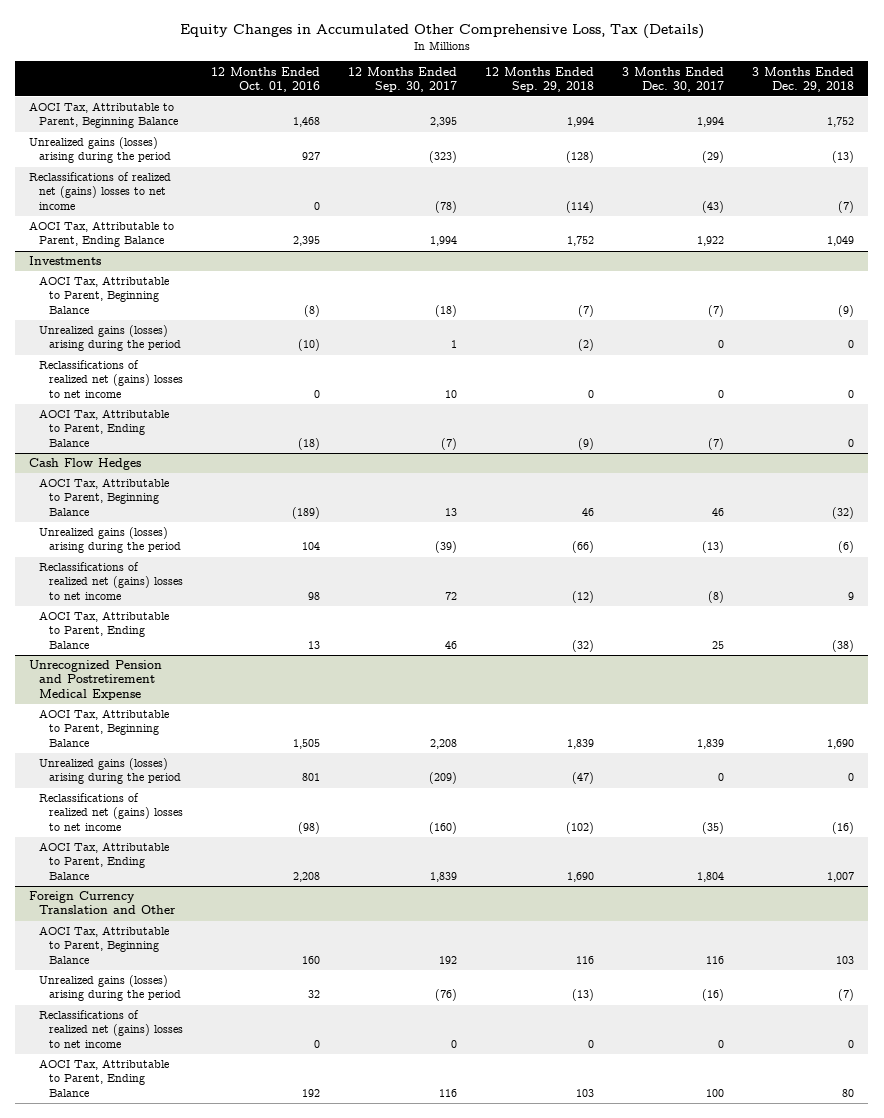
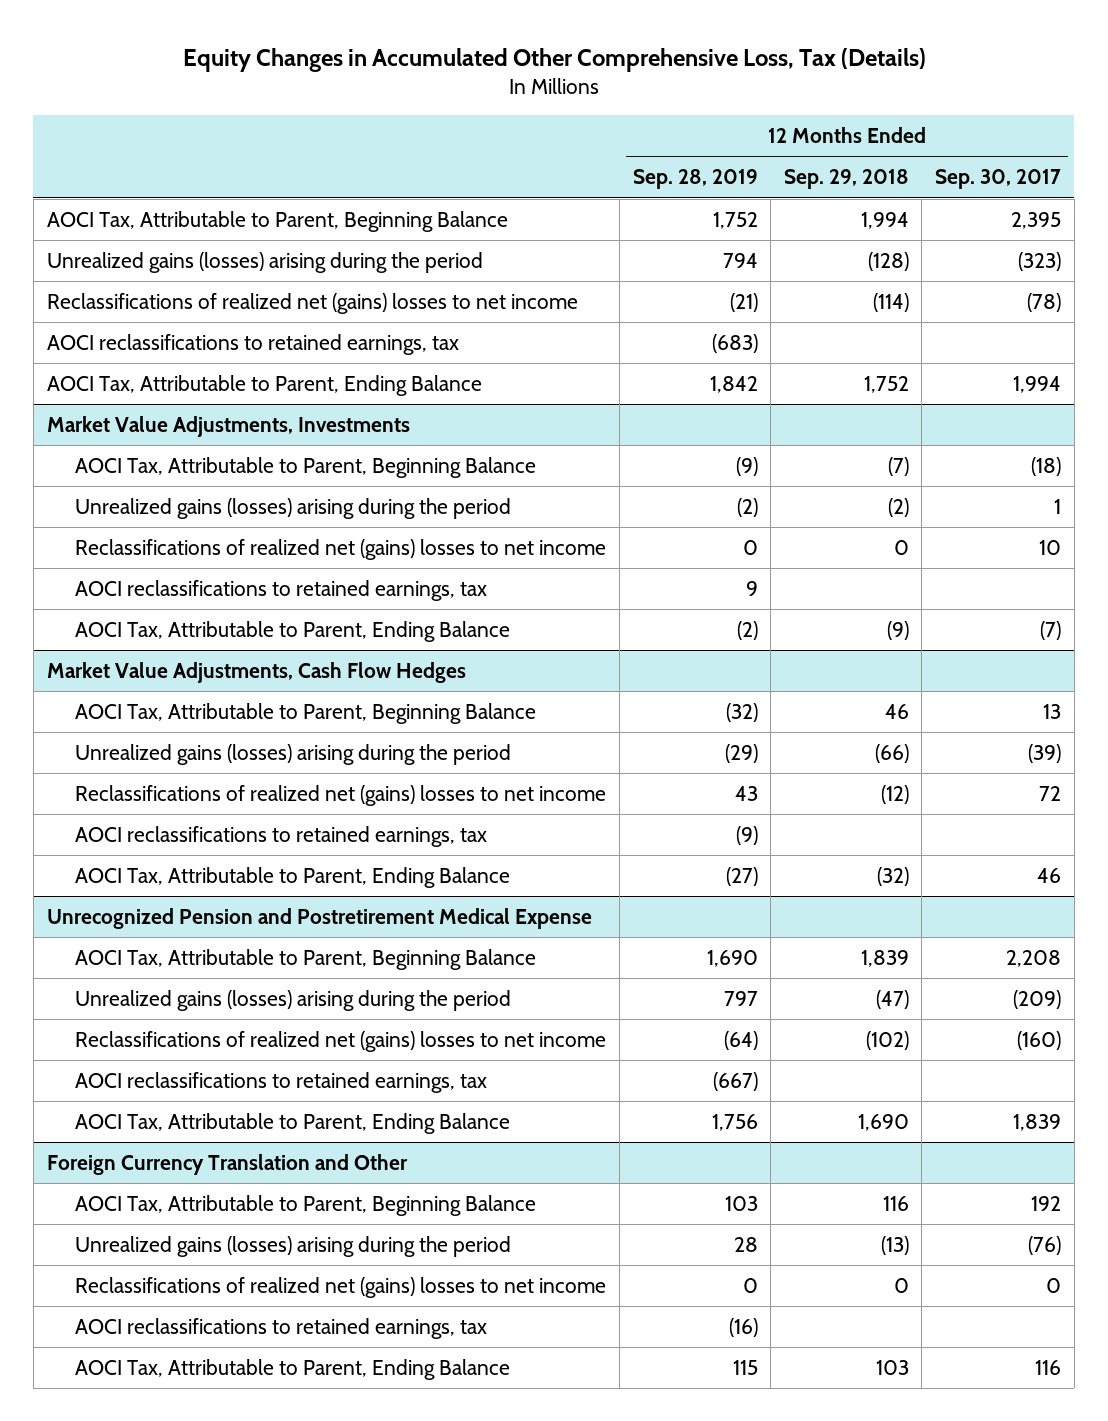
[210,66,320,92] 12 Months Ended Oct. 01, 2016 -> none
[622,66,725,92] 3 Months Ended Dec. 30, 2017 -> none
[752,66,855,92] 3 Months Ended Dec. 29, 2018 -> none
none -> [632,169,758,190] Sep. 28, 2019
none -> [46,333,459,355] AOCI reclassifications to retained earnings, tax
[29,256,102,266] Investments -> [46,415,410,437] Market Value Adjustments, Investments
none -> [75,579,488,601] AOCI reclassifications to retained earnings, tax
[29,458,142,471] Cash Flow Hedges -> [46,661,466,683] Market Value Adjustments, Cash Flow Hedges
none -> [75,825,488,847] AOCI reclassifications to retained earnings, tax
none -> [75,1071,488,1093] AOCI reclassifications to retained earnings, tax
none -> [75,1317,488,1339] AOCI reclassifications to retained earnings, tax

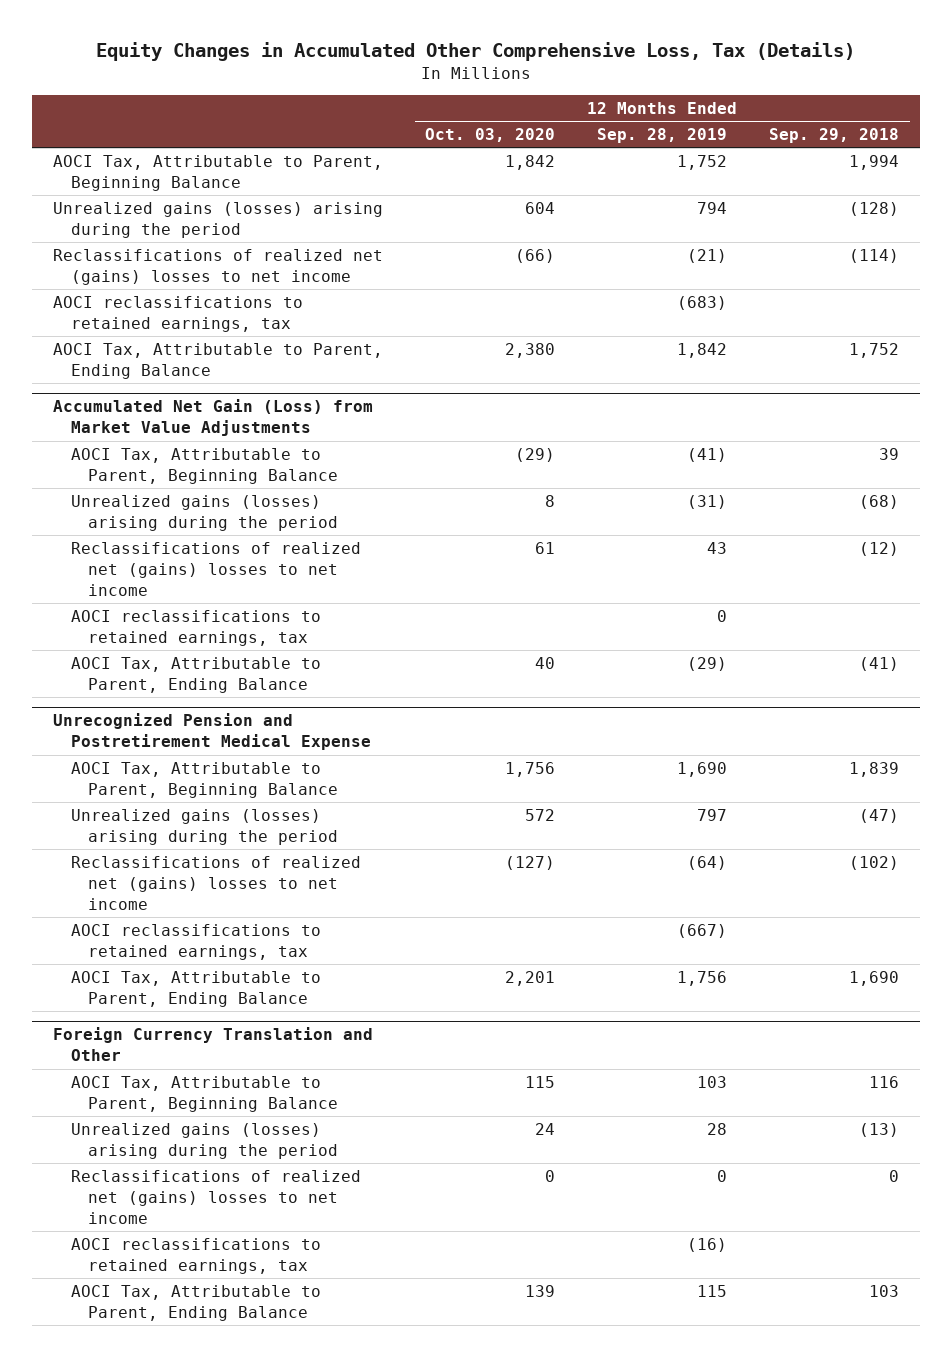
[935,169,1062,190] Sep. 30, 2017 -> none
none -> [425,128,556,143] Oct. 03, 2020
[46,415,410,437] Market Value Adjustments, Investments -> none
[75,538,607,560] Reclassifications of realized net (gains) losses to net income -> none
[75,579,488,601] AOCI reclassifications to retained earnings, tax -> none
[75,620,511,642] AOCI Tax, Attributable to Parent, Ending Balance -> none
[46,661,466,683] Market Value Adjustments, Cash Flow Hedges -> none
[75,702,537,724] AOCI Tax, Attributable to Parent, Beginning Balance -> none
[75,743,512,765] Unrealized gains (losses) arising during the period -> none
none -> [52,399,373,437] Accumulated Net Gain (Loss) from Market Value Adjustments
[735,456,758,476] (9) -> [687,447,728,462] (41)
[887,456,909,476] (7) -> [879,447,900,460] 39
[736,497,758,517] (2) -> [687,494,728,509] (31)
[887,497,909,517] (2) -> [859,494,900,509] (68)
[735,825,758,845] (9) -> [717,609,728,622] 0
[725,866,758,886] (27) -> [687,656,728,671] (29)
[876,866,909,886] (32) -> [859,656,900,671] (41)

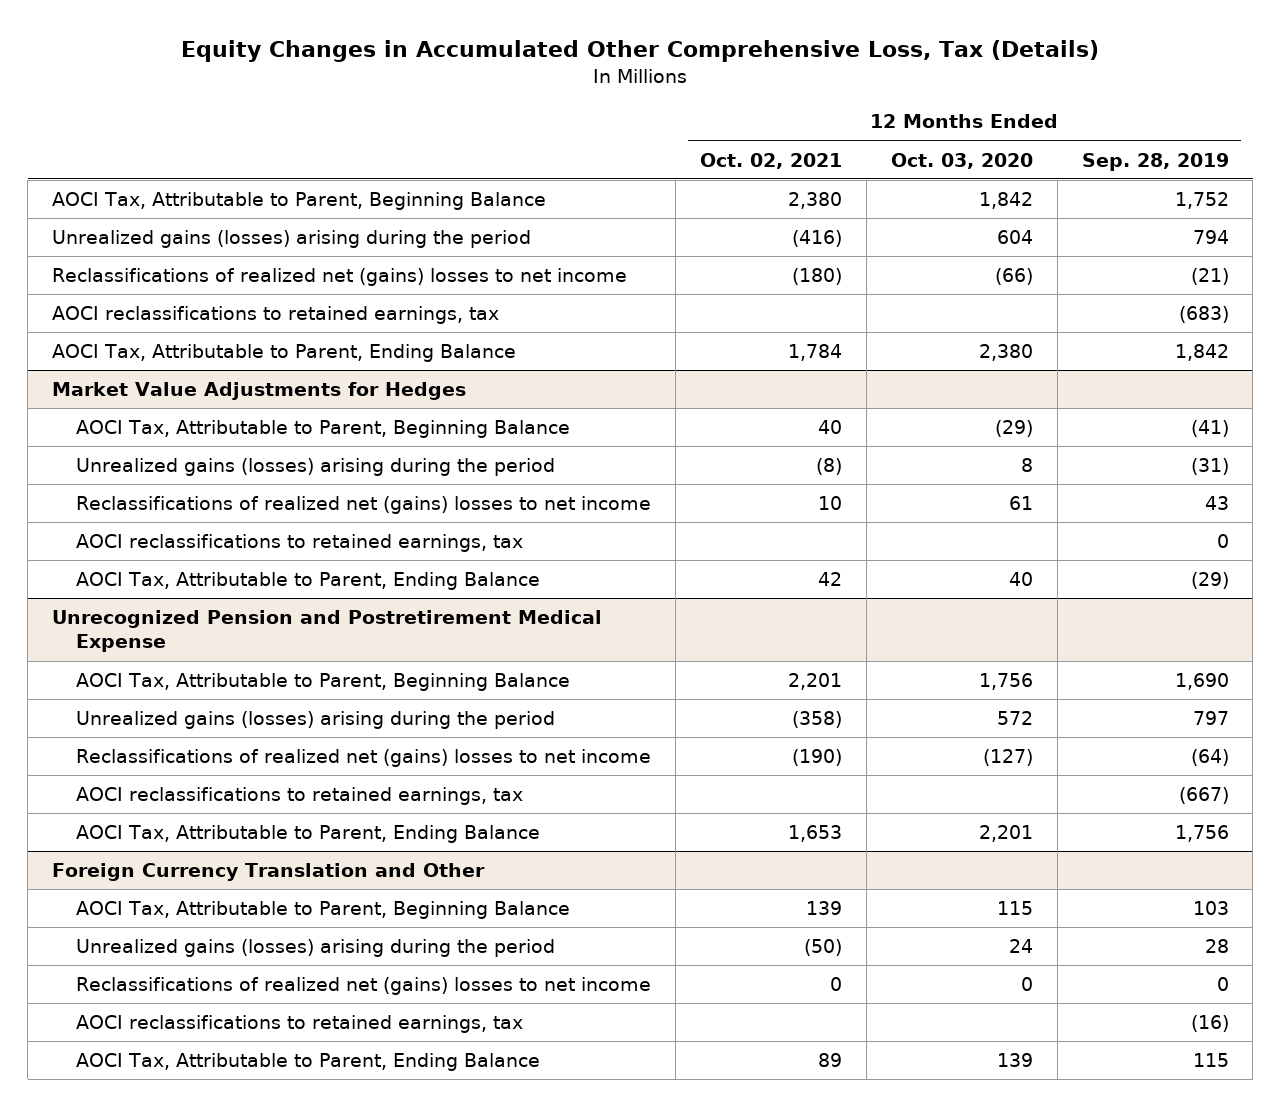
[769,128,900,144] Sep. 29, 2018 -> none
none -> [700,152,843,169] Oct. 02, 2021
[52,399,373,437] Accumulated Net Gain (Loss) from Market Value Adjustments -> [51,382,466,401] Market Value Adjustments for Hedges

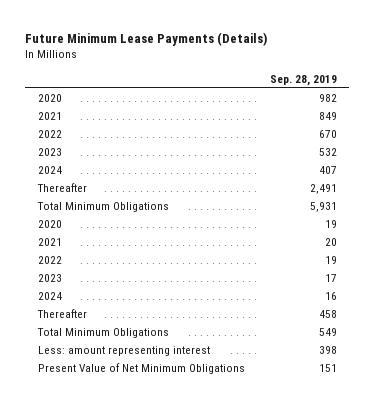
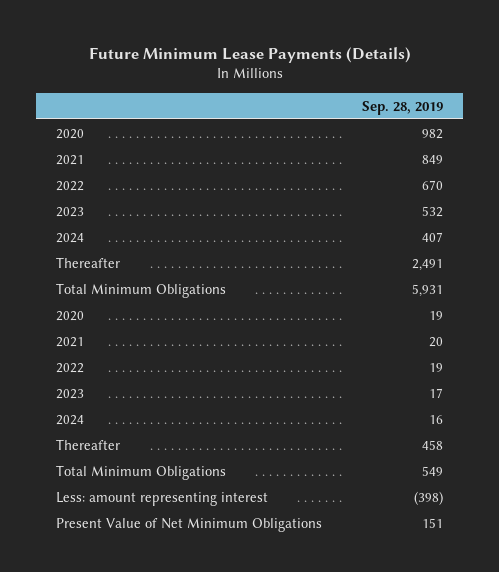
[318,345,337,354] 398 -> [413,490,443,505] (398)

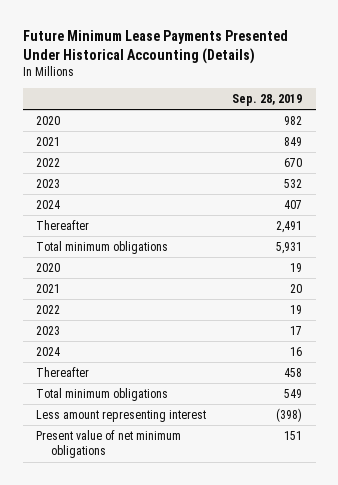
[88,46,411,63] Future Minimum Lease Payments (Details) -> [22,30,288,64] Future Minimum Lease Payments Presented Under Historical Accounting (Details)
[56,282,227,298] Total Minimum Obligations -> [35,240,168,254] Total minimum obligations
[56,464,227,480] Total Minimum Obligations -> [35,387,168,401] Total minimum obligations
[56,491,269,506] Less: amount representing interest -> [35,409,206,422] Less amount representing interest
[56,517,323,532] Present Value of Net Minimum Obligations -> [35,429,181,459] Present value of net minimum obligations

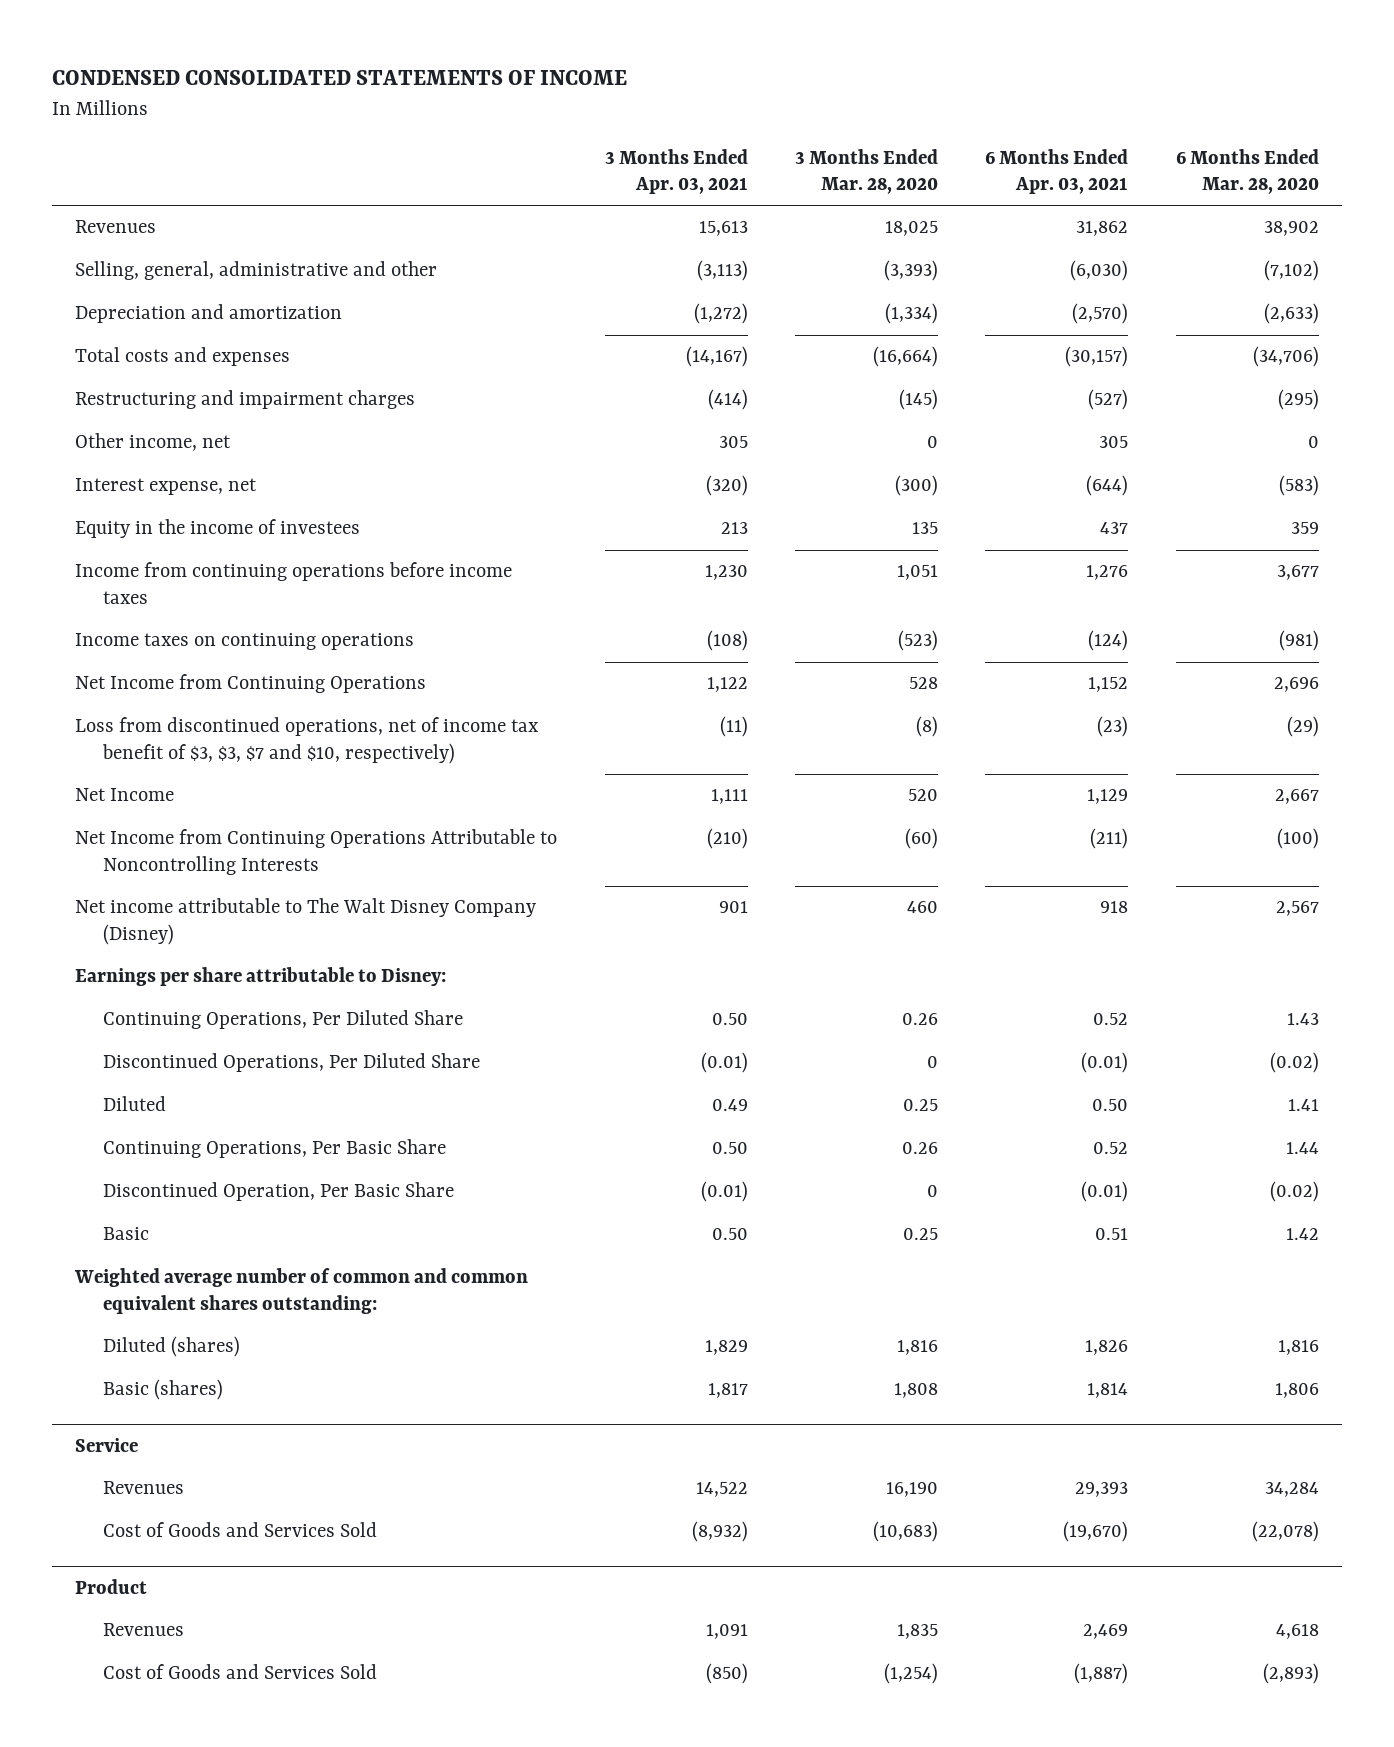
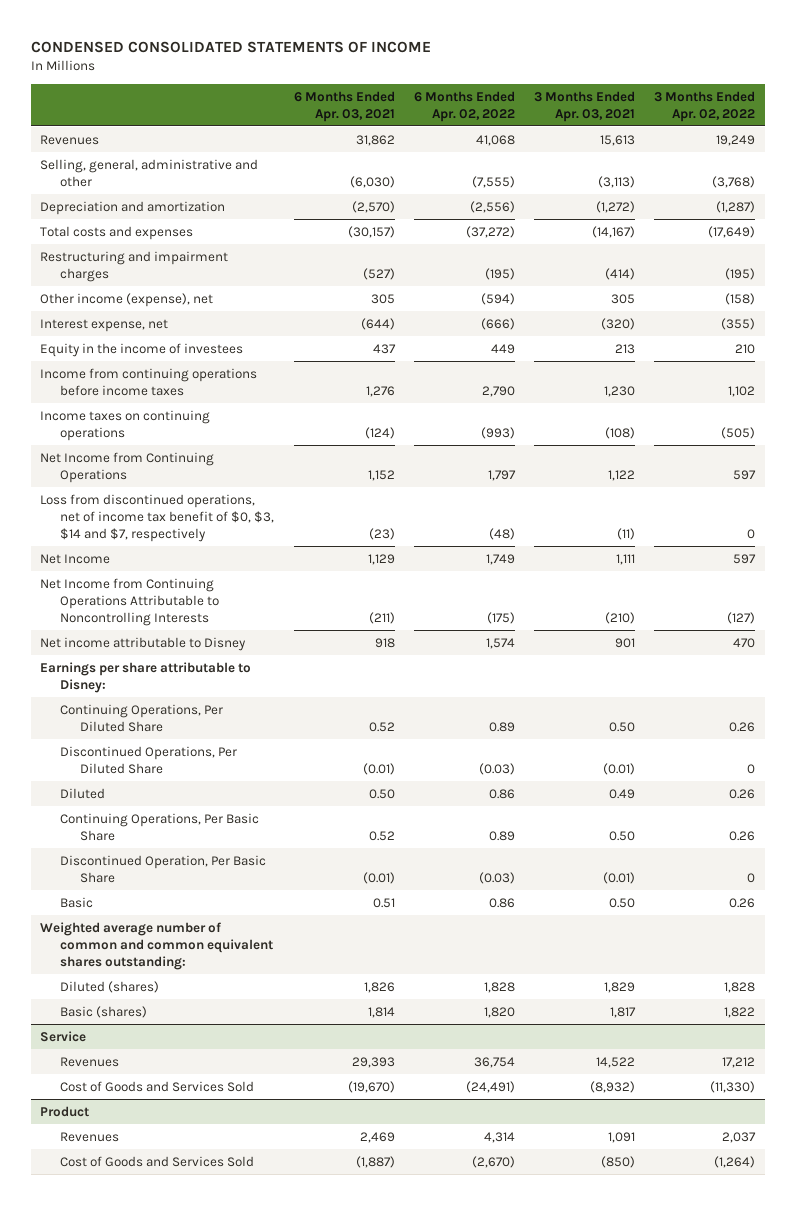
[795,148,939,194] 3 Months Ended Mar. 28, 2020 -> none
[1175,148,1319,194] 6 Months Ended Mar. 28, 2020 -> none
none -> [413,90,515,122] 6 Months Ended Apr. 02, 2022
none -> [654,90,756,122] 3 Months Ended Apr. 02, 2022
[75,433,232,452] Other income, net -> [40,292,214,307] Other income (expense), net
[75,717,539,764] Loss from discontinued operations, net of income tax benefit of $3, $3, $7 and $10, respectively) -> [40,493,275,543] Loss from discontinued operations, net of income tax benefit of $0, $3, $14 and $7, respectively
[75,898,537,945] Net income attributable to The Walt Disney Company (Disney) -> [40,636,247,651] Net income attributable to Disney

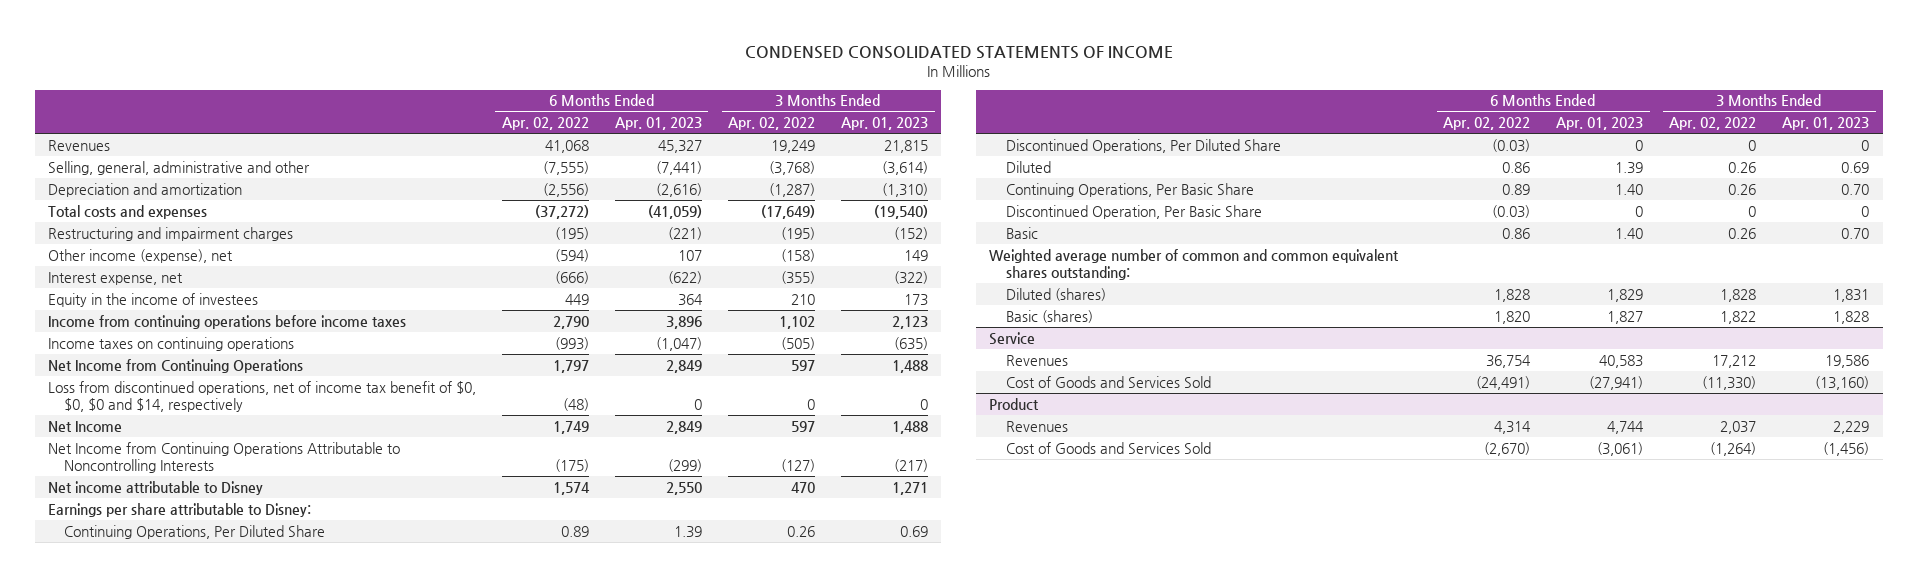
[293,90,395,122] 6 Months Ended Apr. 03, 2021 -> none
[533,90,635,122] 3 Months Ended Apr. 03, 2021 -> none
none -> [614,117,702,131] Apr. 01, 2023
none -> [841,117,929,131] Apr. 01, 2023
[40,493,275,543] Loss from discontinued operations, net of income tax benefit of $0, $3, $14 and $7, respectively -> [47,380,476,412] Loss from discontinued operations, net of income tax benefit of $0, $0, $0 and $14, respectively

